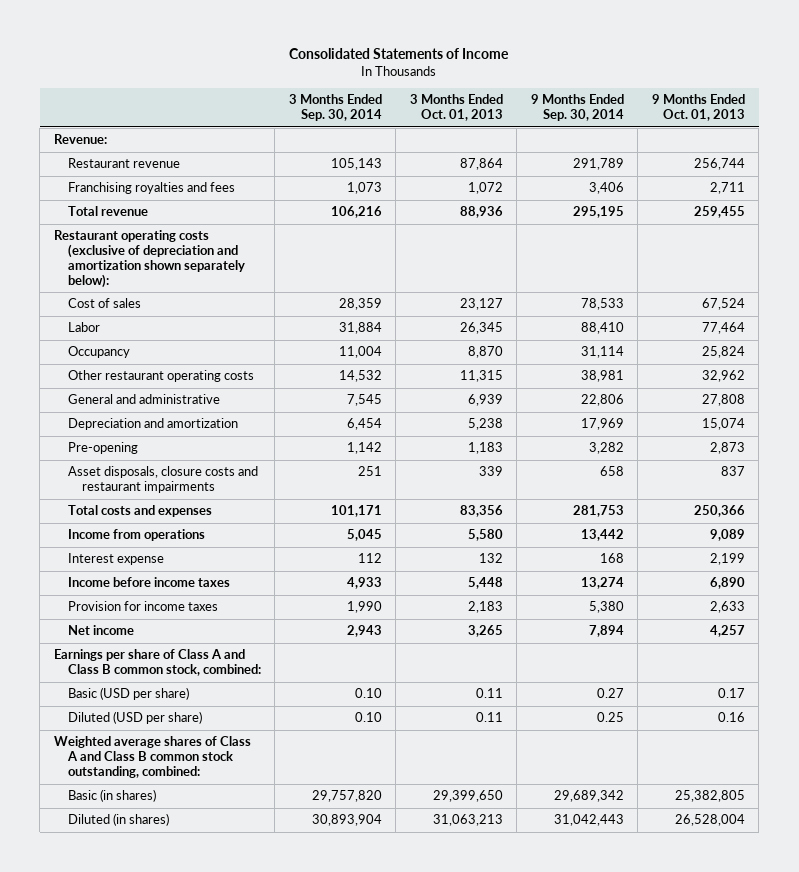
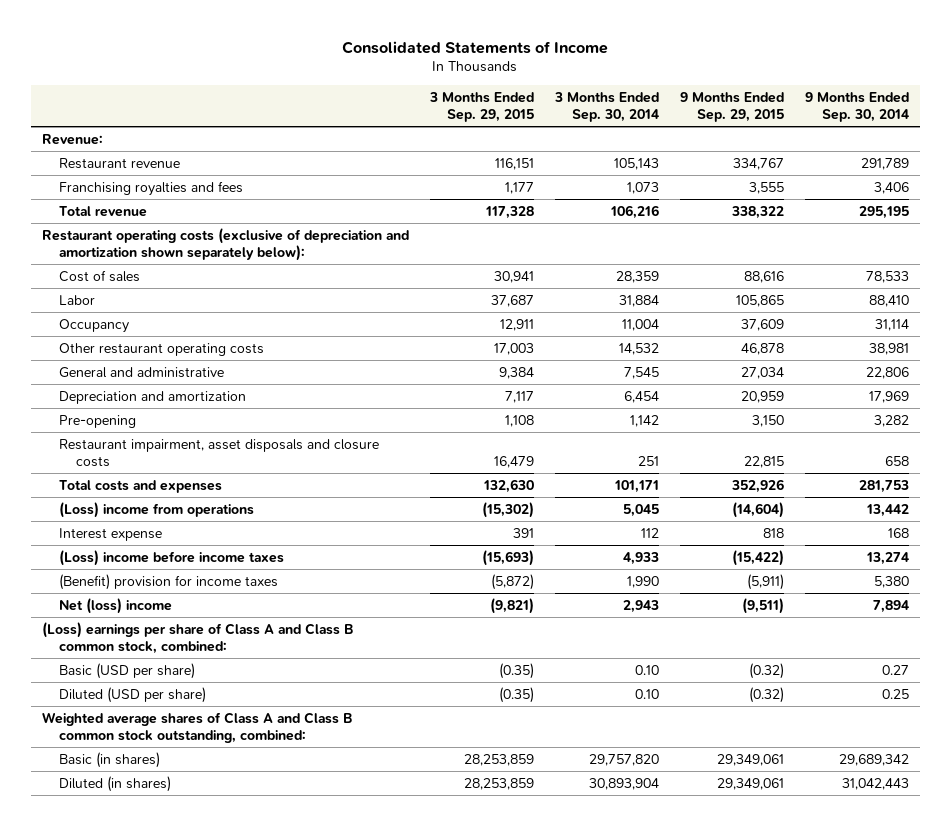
[409,94,503,122] 3 Months Ended Oct. 01, 2013 -> none
[651,94,745,122] 9 Months Ended Oct. 01, 2013 -> none
none -> [428,92,534,123] 3 Months Ended Sep. 29, 2015
none -> [680,92,785,123] 9 Months Ended Sep. 29, 2015
[67,466,258,494] Asset disposals, closure costs and restaurant impairments -> [58,438,379,467] Restaurant impairment, asset disposals and closure costs
[67,529,205,542] Income from operations -> [58,501,254,518] (Loss) income from operations
[67,577,230,588] Income before income taxes -> [58,549,284,566] (Loss) income before income taxes
[67,601,218,612] Provision for income taxes -> [58,573,278,590] (Benefit) provision for income taxes
[67,625,134,636] Net income -> [58,597,172,614] Net (loss) income
[53,649,261,677] Earnings per share of Class A and Class B common stock, combined: -> [41,621,354,654] (Loss) earnings per share of Class A and Class B common stock, combined:

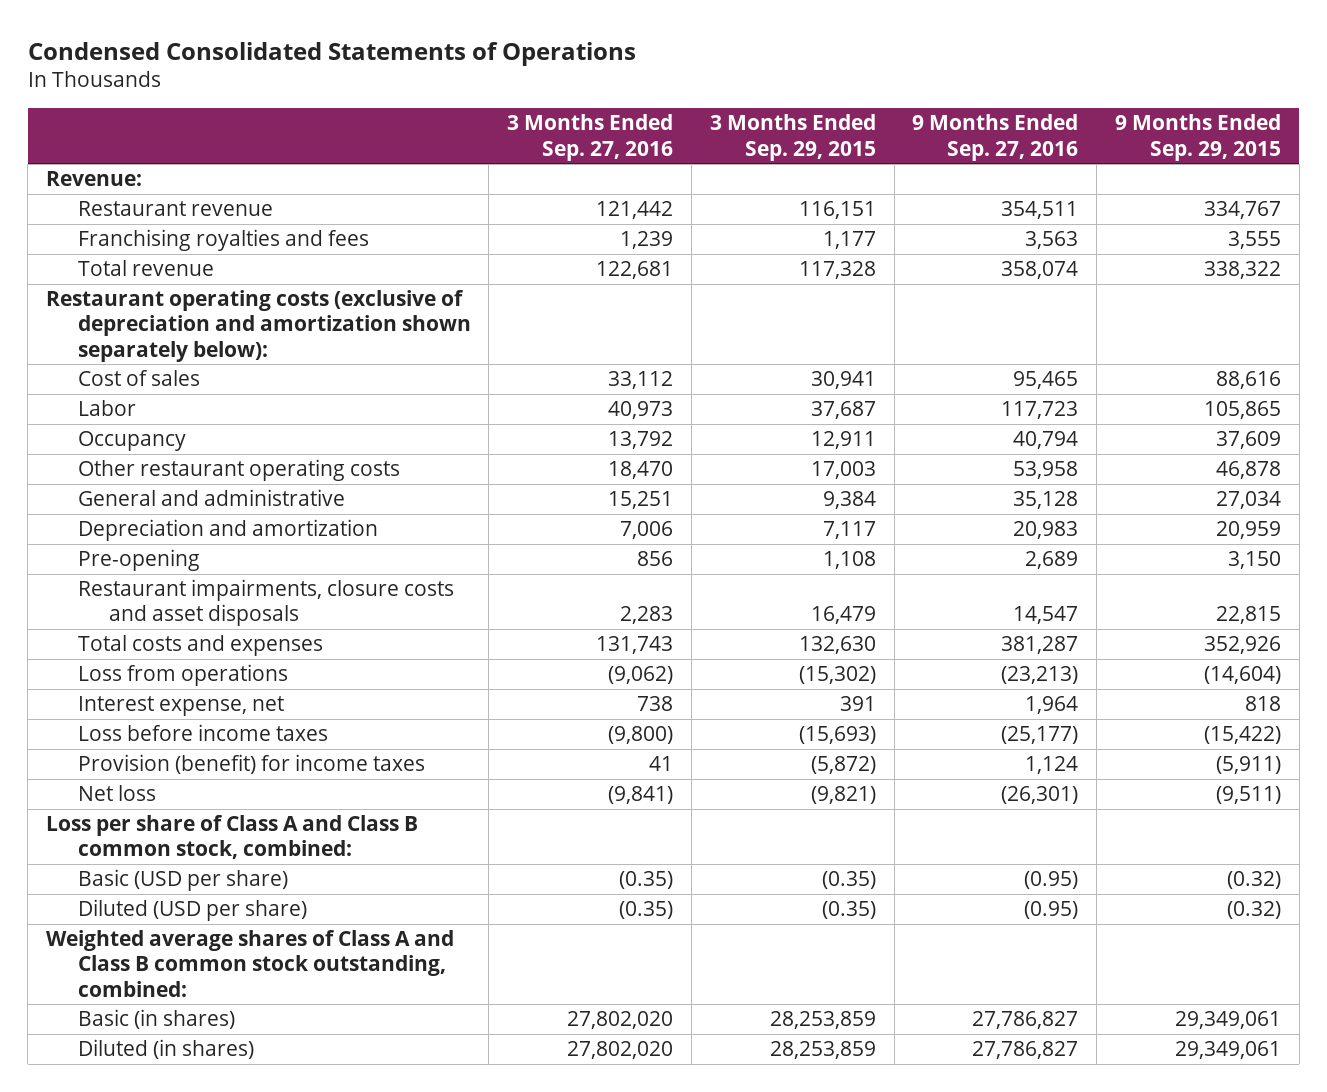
[342,40,609,54] Consolidated Statements of Income -> [27,41,636,66] Condensed Consolidated Statements of Operations
[553,92,659,123] 3 Months Ended Sep. 30, 2014 -> none
[805,92,910,123] 9 Months Ended Sep. 30, 2014 -> none
none -> [507,114,674,161] 3 Months Ended Sep. 27, 2016
none -> [912,114,1079,161] 9 Months Ended Sep. 27, 2016
[58,438,379,467] Restaurant impairment, asset disposals and closure costs -> [77,579,454,627] Restaurant impairments, closure costs and asset disposals
[58,501,254,518] (Loss) income from operations -> [77,664,288,687] Loss from operations
[58,527,162,541] Interest expense -> [77,696,284,717] Interest expense, net
[58,549,284,566] (Loss) income before income taxes -> [77,724,328,742] Loss before income taxes
[58,573,278,590] (Benefit) provision for income taxes -> [77,754,425,775] Provision (benefit) for income taxes
[58,597,172,614] Net (loss) income -> [77,785,156,802] Net loss
[41,621,354,654] (Loss) earnings per share of Class A and Class B common stock, combined: -> [45,815,418,860] Loss per share of Class A and Class B common stock, combined:

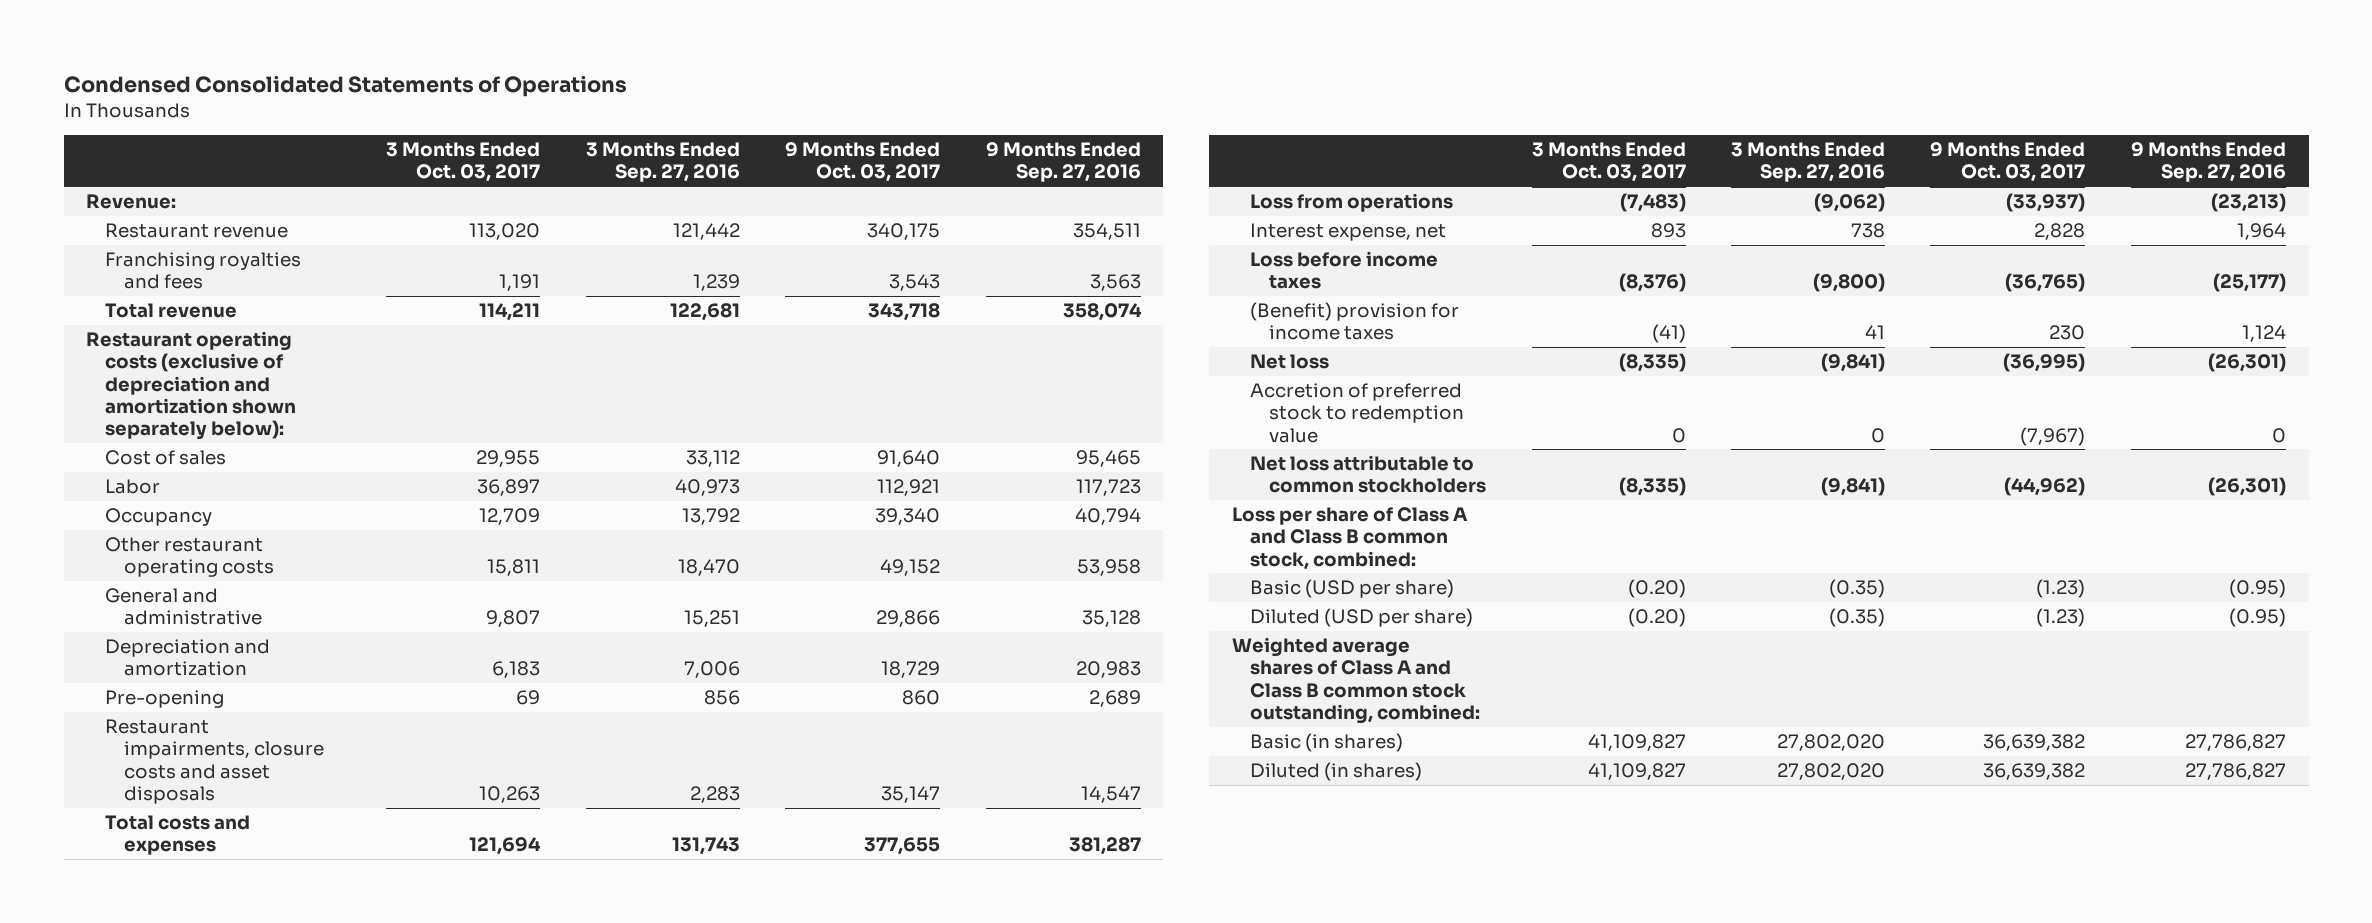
[709,114,876,161] 3 Months Ended Sep. 29, 2015 -> none
[1115,114,1282,161] 9 Months Ended Sep. 29, 2015 -> none
none -> [386,142,541,183] 3 Months Ended Oct. 03, 2017
none -> [785,142,941,183] 9 Months Ended Oct. 03, 2017
[77,754,425,775] Provision (benefit) for income taxes -> [1250,302,1460,341] (Benefit) provision for income taxes
none -> [1250,383,1465,443] Accretion of preferred stock to redemption value
none -> [1250,455,1487,494] Net loss attributable to common stockholders

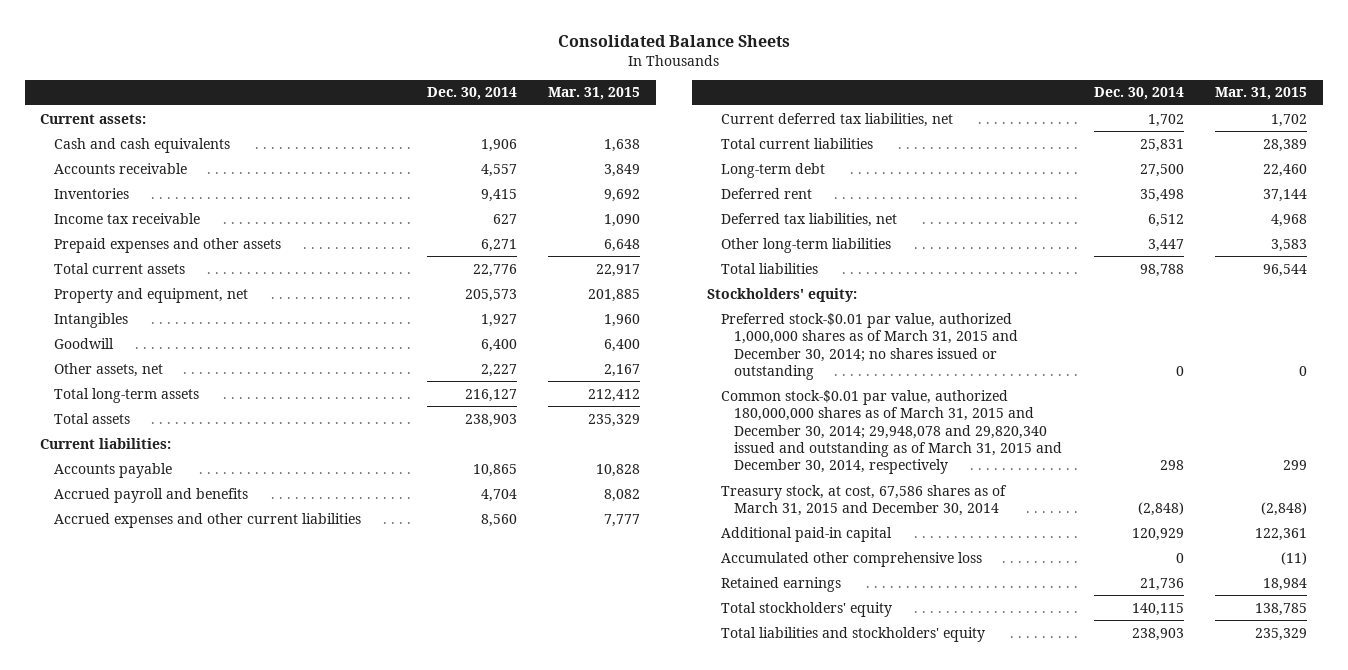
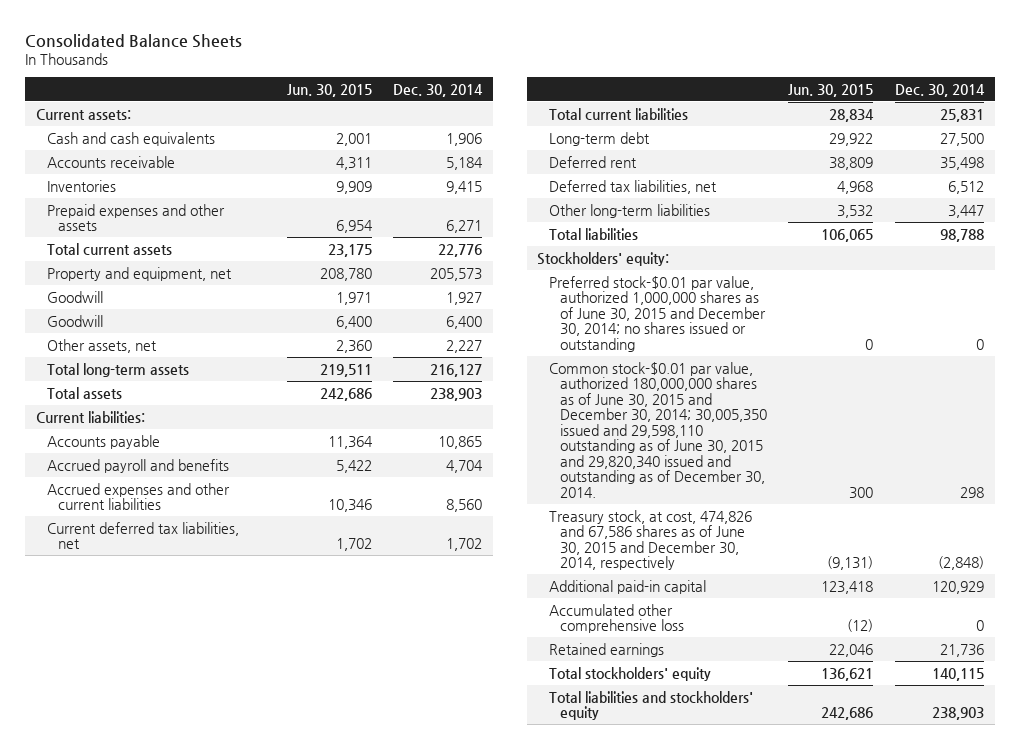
[548,87,641,101] Mar. 31, 2015 -> none
none -> [286,83,372,97] Jun. 30, 2015
[480,163,517,177] 4,557 -> [446,156,484,170] 5,184
[53,212,200,224] Income tax receivable -> none
[53,312,128,328] Intangibles -> [46,290,103,303] Goodwill
[720,312,1018,380] Preferred stock-$0.01 par value, authorized 1,000,000 shares as of March 31, 2015 and December 30, 2014; no shares issued or outstanding -> [548,275,766,352] Preferred stock-$0.01 par value, authorized 1,000,000 shares as of June 30, 2015 and December 30, 2014; no shares issued or outstanding
[720,389,1062,475] Common stock-$0.01 par value, authorized 180,000,000 shares as of March 31, 2015 and December 30, 2014; 29,948,078 and 29,820,340 issued and outstanding as of March 31, 2015 and December 30, 2014, respectively -> [548,361,767,498] Common stock-$0.01 par value, authorized 180,000,000 shares as of June 30, 2015 and December 30, 2014; 30,005,350 issued and 29,598,110 outstanding as of June 30, 2015 and 29,820,340 issued and outstanding as of December 30, 2014.
[720,484,1007,517] Treasury stock, at cost, 67,586 shares as of March 31, 2015 and December 30, 2014 -> [548,509,752,571] Treasury stock, at cost, 474,826 and 67,586 shares as of June 30, 2015 and December 30, 2014, respectively

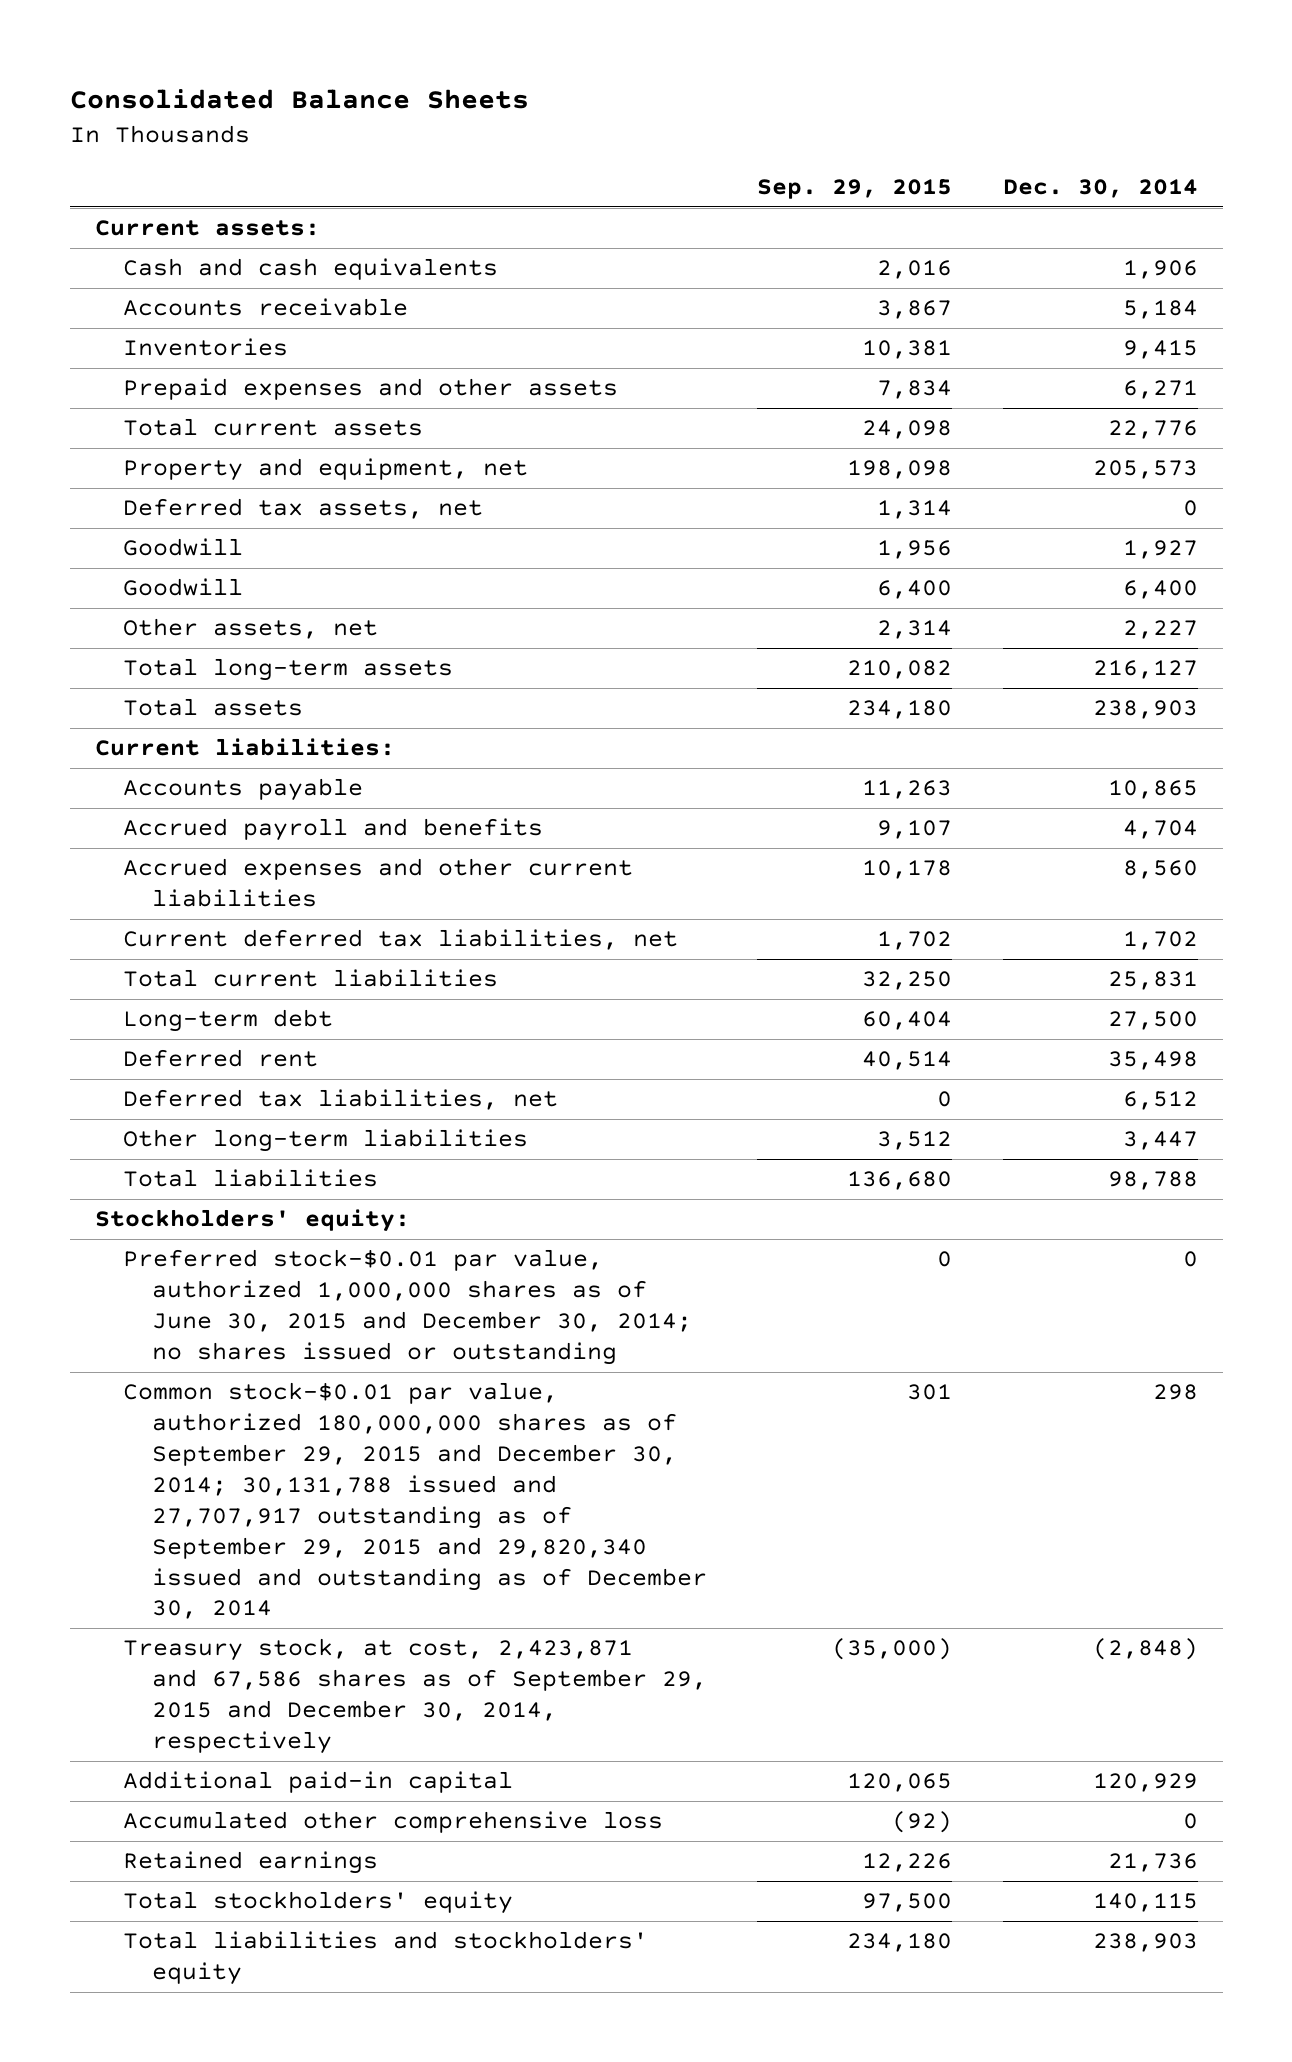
[286,83,372,97] Jun. 30, 2015 -> none
none -> [757,178,953,199] Sep. 29, 2015
none -> [123,498,484,520] Deferred tax assets, net
[548,361,767,498] Common stock-$0.01 par value, authorized 180,000,000 shares as of June 30, 2015 and December 30, 2014; 30,005,350 issued and 29,598,110 outstanding as of June 30, 2015 and 29,820,340 issued and outstanding as of December 30, 2014. -> [123,1382,708,1620] Common stock-$0.01 par value, authorized 180,000,000 shares as of September 29, 2015 and December 30, 2014; 30,131,788 issued and 27,707,917 outstanding as of September 29, 2015 and 29,820,340 issued and outstanding as of December 30, 2014
[548,509,752,571] Treasury stock, at cost, 474,826 and 67,586 shares as of June 30, 2015 and December 30, 2014, respectively -> [123,1638,708,1754] Treasury stock, at cost, 2,423,871 and 67,586 shares as of September 29, 2015 and December 30, 2014, respectively

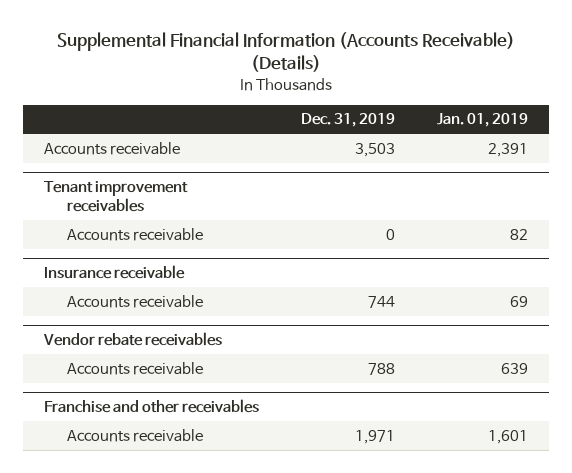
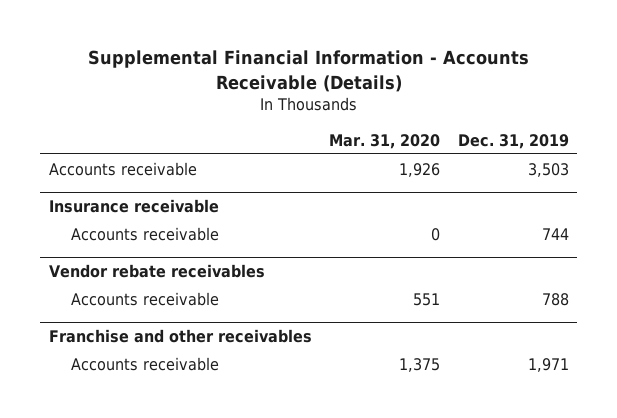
[57,32,516,73] Supplemental Financial Information (Accounts Receivable) (Details) -> [87,50,529,92] Supplemental Financial Information - Accounts Receivable (Details)
[437,113,529,128] Jan. 01, 2019 -> none
none -> [329,133,441,149] Mar. 31, 2020
[43,181,188,213] Tenant improvement receivables -> none
[66,227,203,241] Accounts receivable -> none

